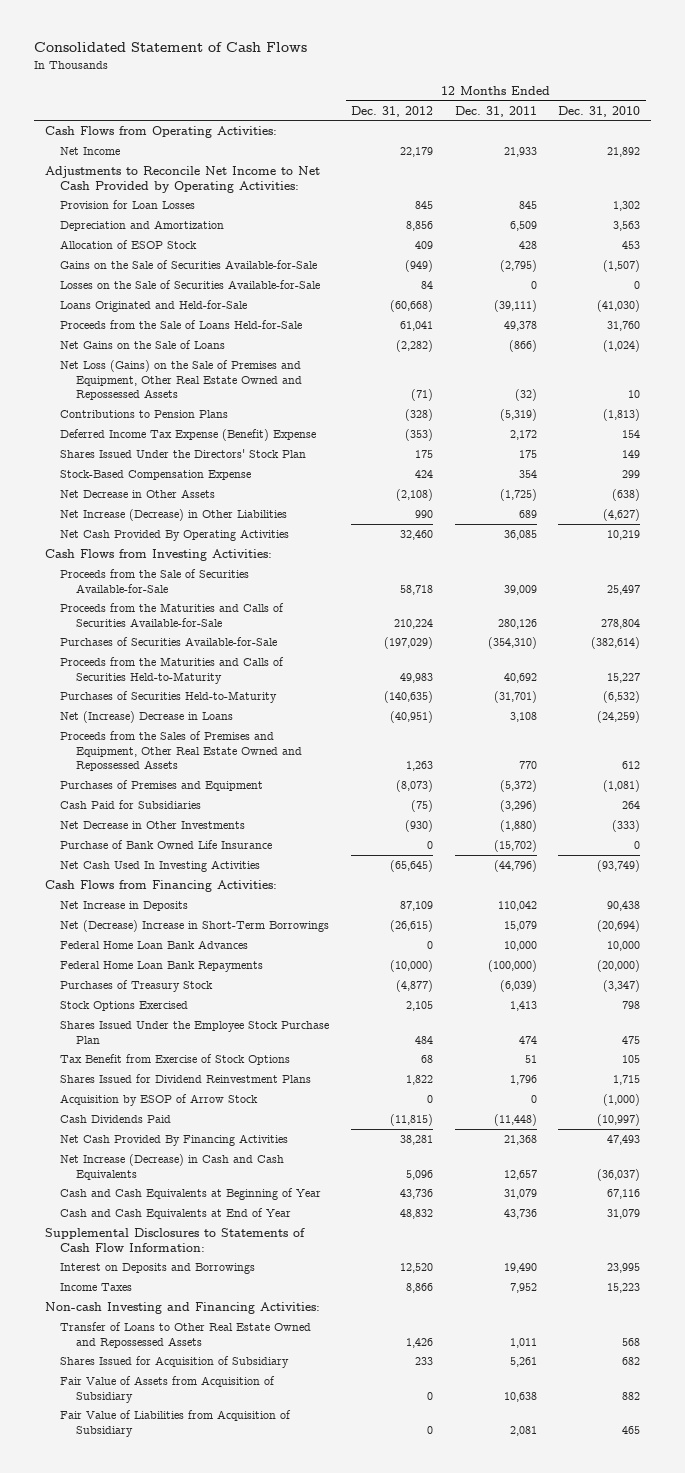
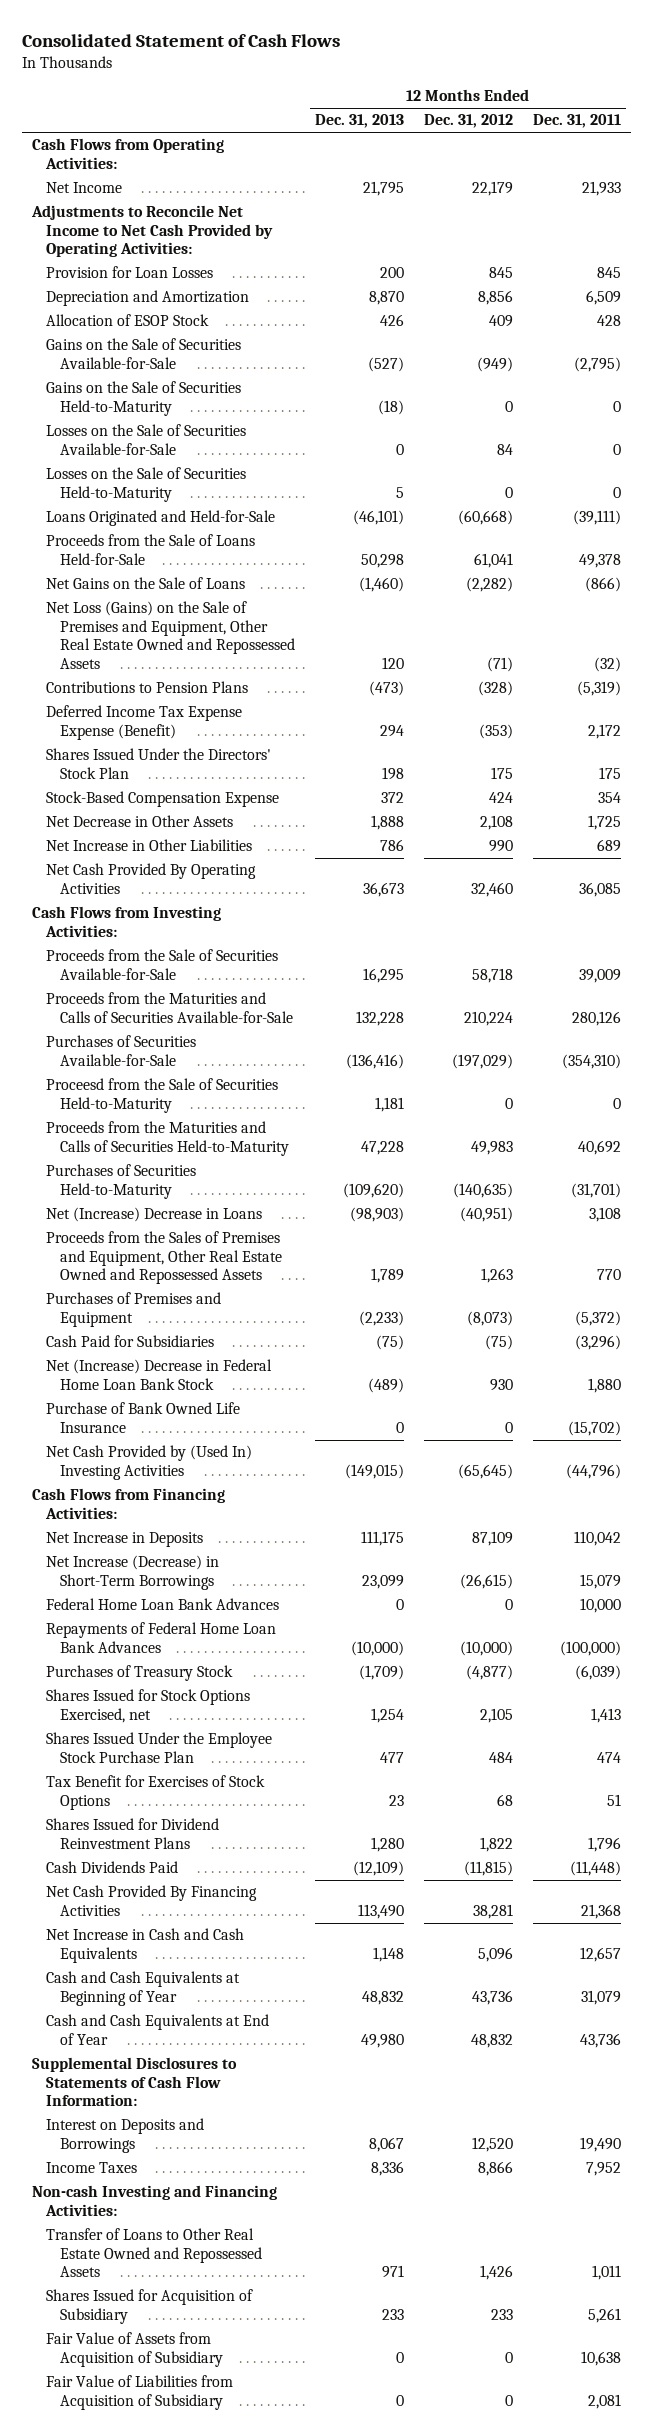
[558,105,641,117] Dec. 31, 2010 -> none
none -> [314,114,404,129] Dec. 31, 2013
none -> [45,381,241,416] Gains on the Sale of Securities Held-to-Maturity
none -> [45,467,246,502] Losses on the Sale of Securities Held-to-Maturity
[60,429,317,442] Deferred Income Tax Expense (Benefit) Expense -> [45,705,242,740] Deferred Income Tax Expense Expense (Benefit)
[396,489,434,502] (2,108) -> [479,815,513,831] 2,108
[499,489,537,502] (1,725) -> [587,815,621,831] 1,725
[60,509,288,522] Net Increase (Decrease) in Other Liabilities -> [45,839,252,852] Net Increase in Other Liabilities
none -> [45,1078,278,1113] Proceesd from the Sale of Securities Held-to-Maturity
[60,821,246,830] Net Decrease in Other Investments -> [45,1359,272,1390] Net (Increase) Decrease in Federal Home Loan Bank Stock
[405,820,434,833] (930) -> [489,1378,513,1391] 930
[499,820,537,833] (1,880) -> [587,1377,621,1393] 1,880
[60,860,261,873] Net Cash Used In Investing Activities -> [45,1445,252,1480] Net Cash Provided by (Used In) Investing Activities
[60,920,330,933] Net (Decrease) Increase in Short-Term Borrowings -> [45,1555,219,1590] Net Increase (Decrease) in Short-Term Borrowings
[60,961,264,973] Federal Home Loan Bank Repayments -> [45,1622,276,1653] Repayments of Federal Home Loan Bank Advances
[60,1001,189,1012] Stock Options Exercised -> [45,1689,250,1723] Shares Issued for Stock Options Exercised, net
[60,1054,291,1066] Tax Benefit from Exercise of Stock Options -> [45,1775,265,1810] Tax Benefit for Exercises of Stock Options
[60,1094,259,1107] Acquisition by ESOP of Arrow Stock -> none
[60,1154,285,1180] Net Increase (Decrease) in Cash and Cash Equivalents -> [45,1928,244,1963] Net Increase in Cash and Cash Equivalents

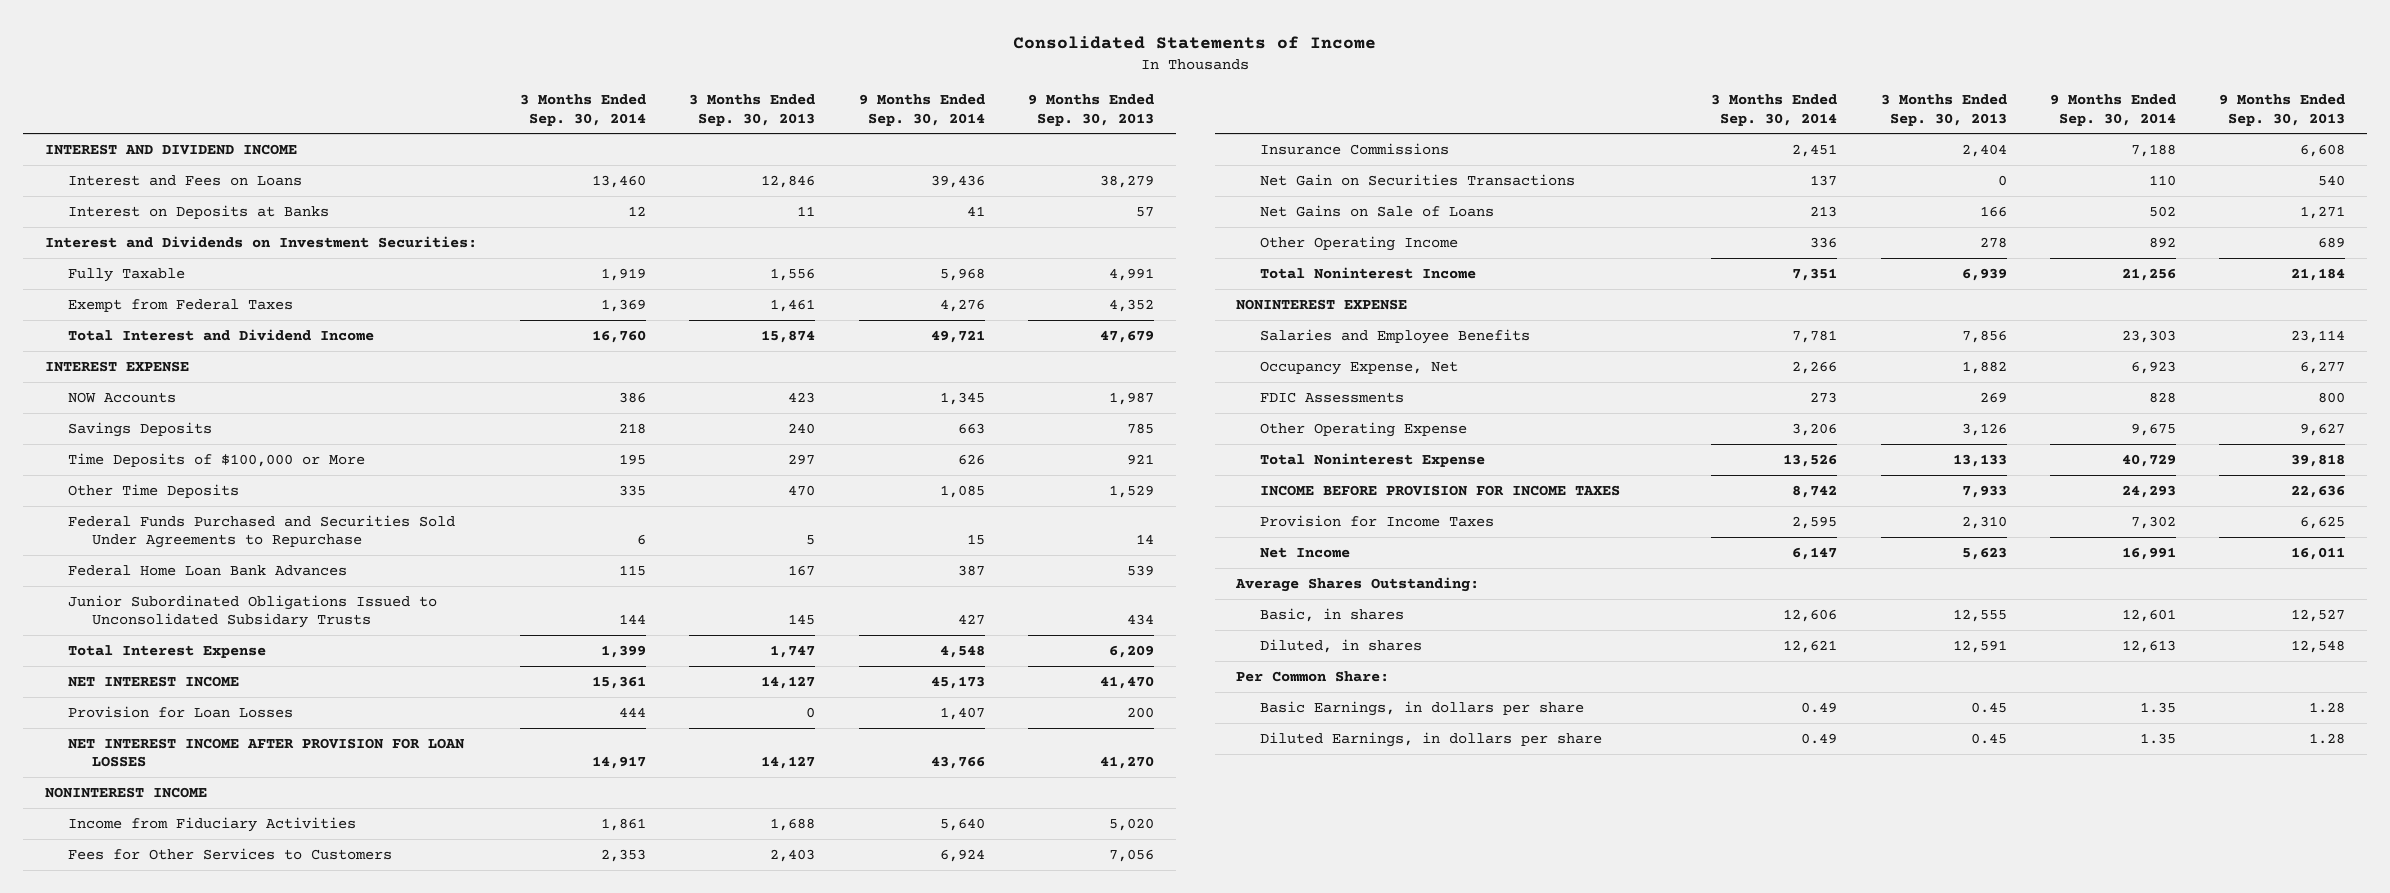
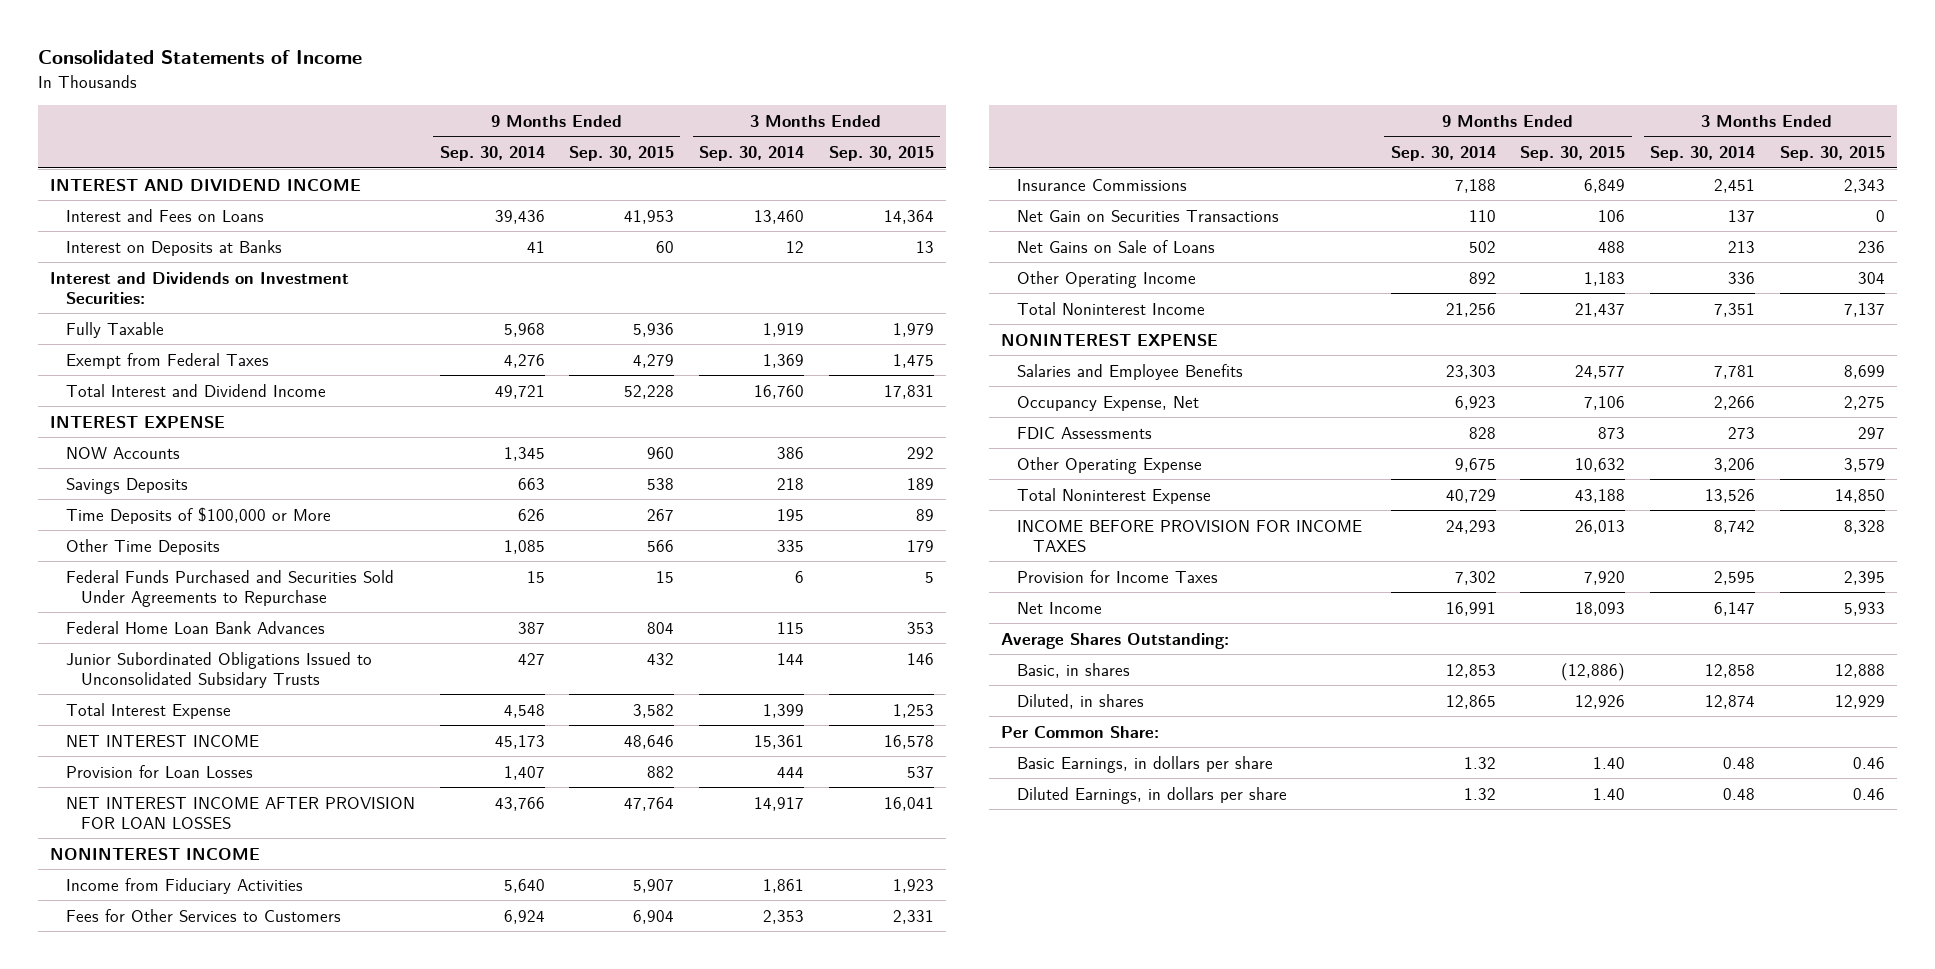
[689,94,816,126] 3 Months Ended Sep. 30, 2013 -> none
[1027,94,1154,126] 9 Months Ended Sep. 30, 2013 -> none
none -> [569,145,675,161] Sep. 30, 2015
none -> [828,145,934,161] Sep. 30, 2015
[1783,608,1838,622] 12,606 -> [1705,663,1756,678] 12,858
[2121,608,2176,622] 12,601 -> [1445,663,1496,678] 12,853
[1783,639,1838,653] 12,621 -> [1705,694,1756,709] 12,874
[2121,639,2176,653] 12,613 -> [1445,694,1496,709] 12,865
[1801,701,1838,713] 0.49 -> [1723,756,1756,769] 0.48
[2139,701,2176,713] 1.35 -> [1463,756,1496,769] 1.32
[1801,732,1838,744] 0.49 -> [1723,787,1756,800] 0.48
[2139,732,2176,744] 1.35 -> [1463,787,1496,800] 1.32

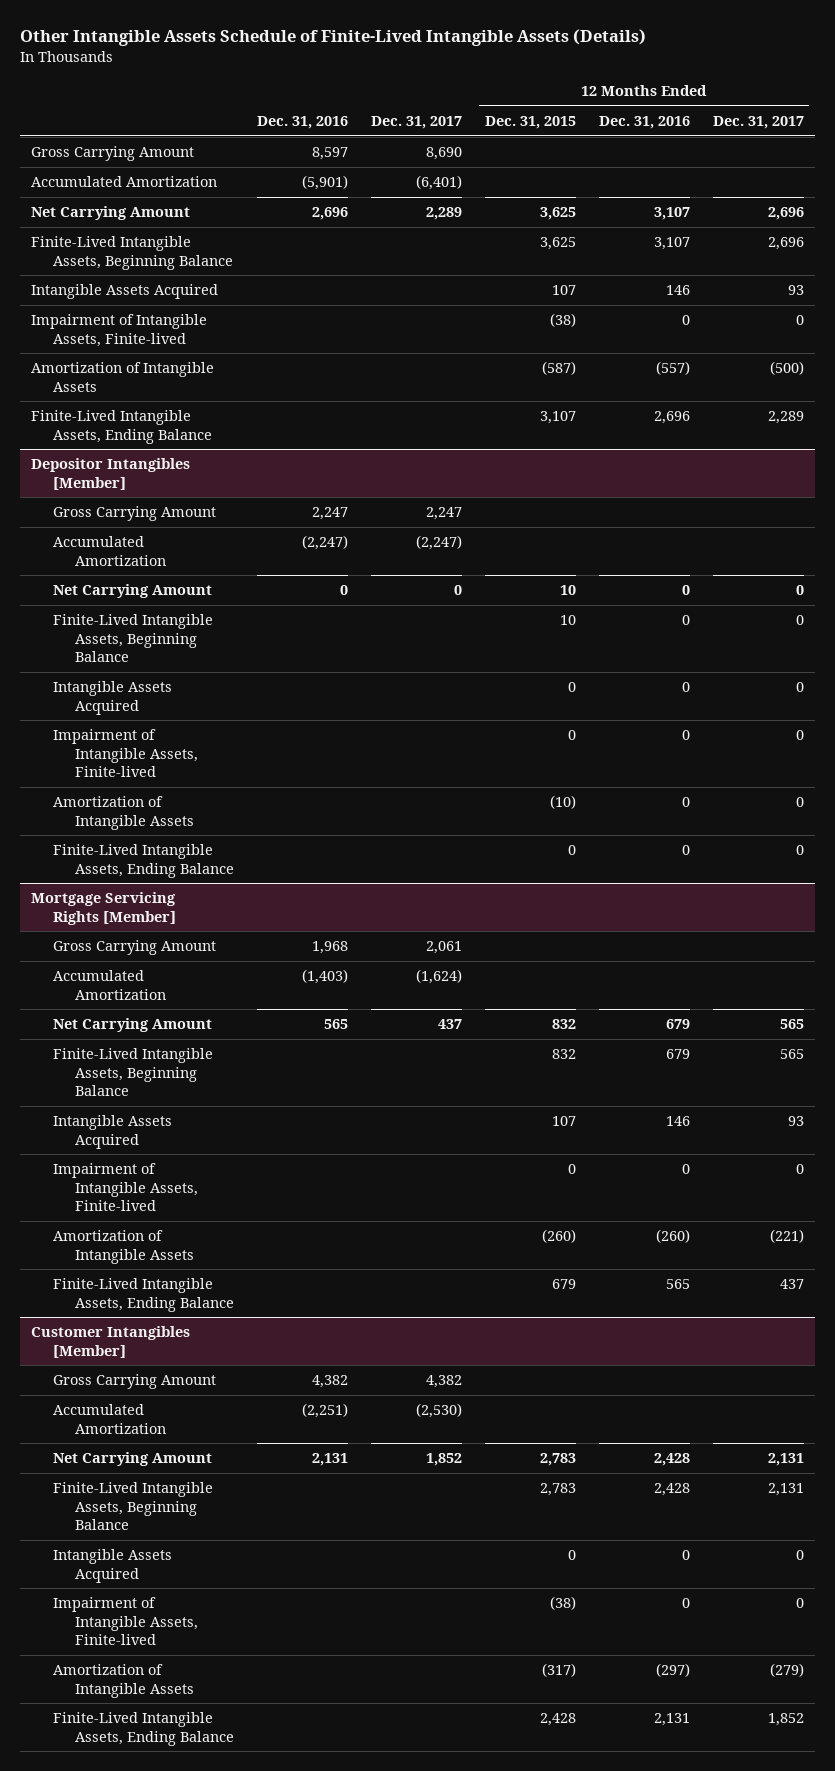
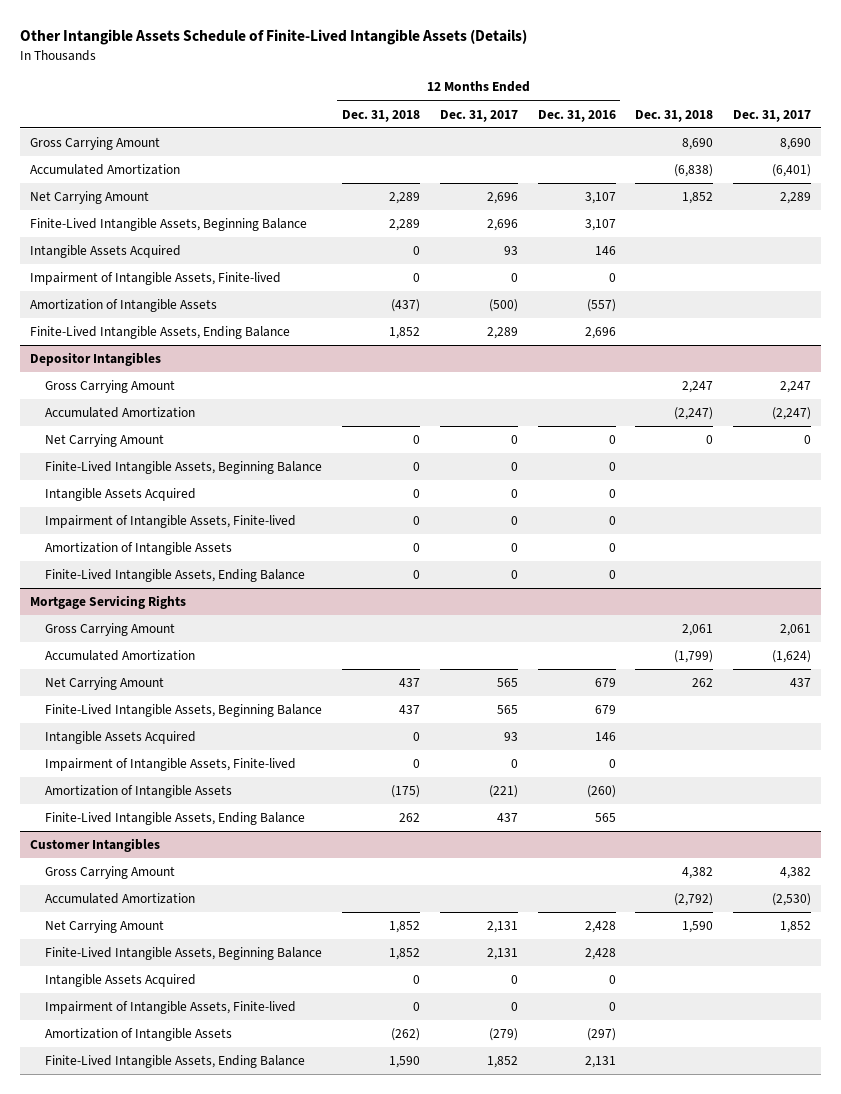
[257,115,349,129] Dec. 31, 2016 -> none
[484,115,576,129] Dec. 31, 2015 -> none
none -> [341,109,420,122] Dec. 31, 2018
none -> [635,109,714,122] Dec. 31, 2018
[31,458,191,490] Depositor Intangibles [Member] -> [30,352,162,367] Depositor Intangibles
[31,892,177,925] Mortgage Servicing Rights [Member] -> [30,595,187,610] Mortgage Servicing Rights
[31,1326,191,1358] Customer Intangibles [Member] -> [30,838,161,853] Customer Intangibles

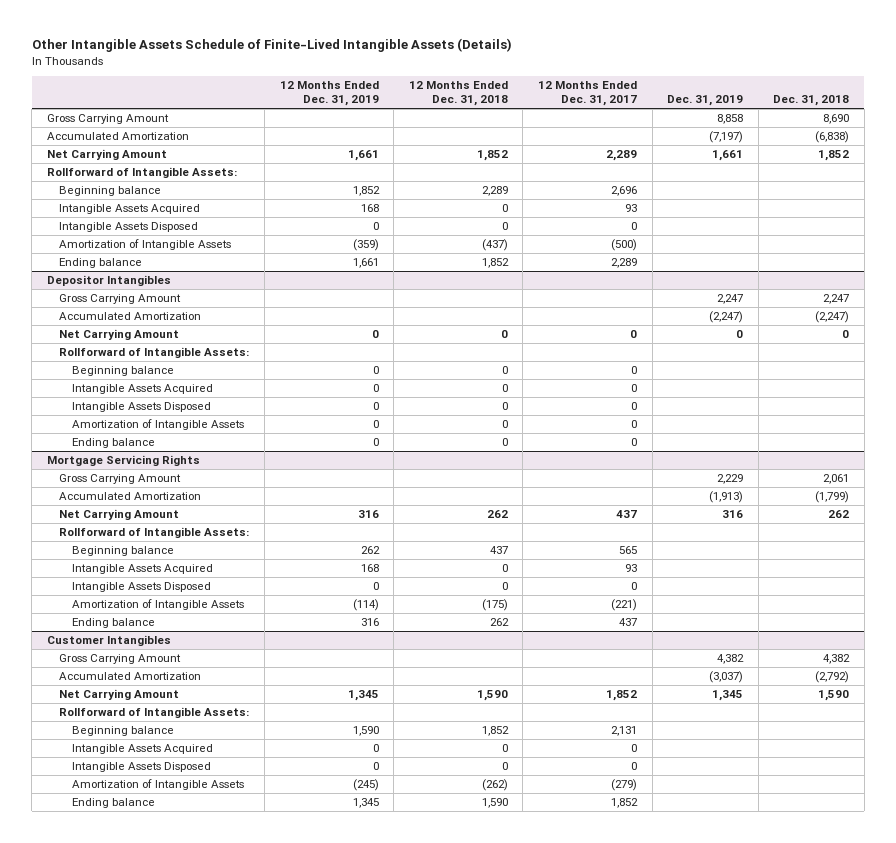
[537,109,616,122] Dec. 31, 2016 -> none
[733,109,812,122] Dec. 31, 2017 -> none
none -> [279,80,379,107] 12 Months Ended Dec. 31, 2019
none -> [667,95,744,107] Dec. 31, 2019
[388,192,420,205] 2,289 -> [476,150,508,162] 1,852
[486,192,518,205] 2,696 -> [605,150,637,162] 2,289
none -> [46,167,237,179] Rollforward of Intangible Assets:
[30,218,308,232] Finite-Lived Intangible Assets, Beginning Balance -> [59,186,162,197] Beginning balance
[30,272,282,286] Impairment of Intangible Assets, Finite-lived -> [59,222,199,233] Intangible Assets Disposed
[30,326,291,340] Finite-Lived Intangible Assets, Ending Balance -> [59,258,143,269] Ending balance
none -> [59,347,250,359] Rollforward of Intangible Assets:
[45,461,323,475] Finite-Lived Intangible Assets, Beginning Balance -> [71,366,174,377] Beginning balance
[45,515,297,529] Impairment of Intangible Assets, Finite-lived -> [71,402,211,413] Intangible Assets Disposed
[45,569,306,583] Finite-Lived Intangible Assets, Ending Balance -> [71,438,155,449] Ending balance
[398,678,420,688] 437 -> [486,510,508,519] 262
[496,678,518,688] 565 -> [615,510,637,519] 437
none -> [59,527,250,539] Rollforward of Intangible Assets:
[45,704,323,718] Finite-Lived Intangible Assets, Beginning Balance -> [71,546,174,557] Beginning balance
[45,758,297,772] Impairment of Intangible Assets, Finite-lived -> [71,582,211,593] Intangible Assets Disposed
[45,812,306,826] Finite-Lived Intangible Assets, Ending Balance -> [71,618,155,629] Ending balance
[388,921,420,934] 1,852 -> [476,690,508,702] 1,590
[486,921,518,934] 2,131 -> [605,690,637,702] 1,852
none -> [59,707,250,719] Rollforward of Intangible Assets:
[45,947,323,961] Finite-Lived Intangible Assets, Beginning Balance -> [71,726,174,737] Beginning balance
[45,1001,297,1015] Impairment of Intangible Assets, Finite-lived -> [71,762,211,773] Intangible Assets Disposed
[45,1055,306,1069] Finite-Lived Intangible Assets, Ending Balance -> [71,798,155,809] Ending balance

